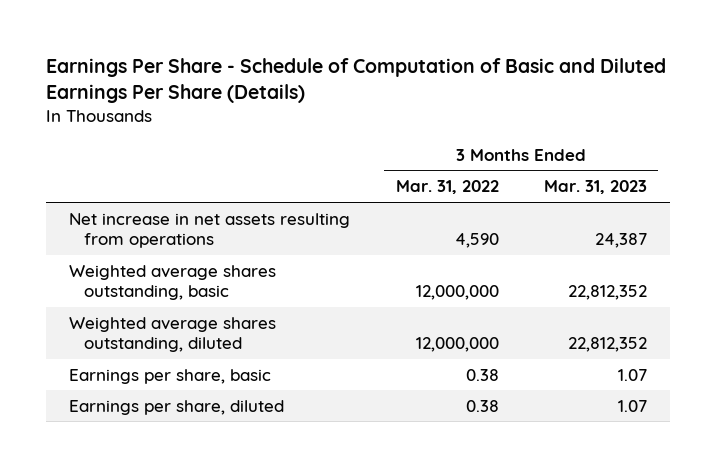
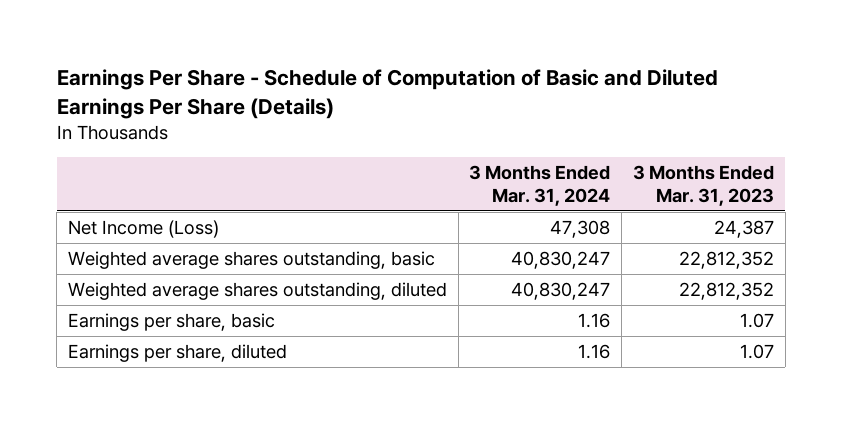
[395,180,499,195] Mar. 31, 2022 -> none
none -> [469,165,611,206] 3 Months Ended Mar. 31, 2024
[68,212,350,249] Net increase in net assets resulting from operations -> [67,220,219,239] Net Income (Loss)

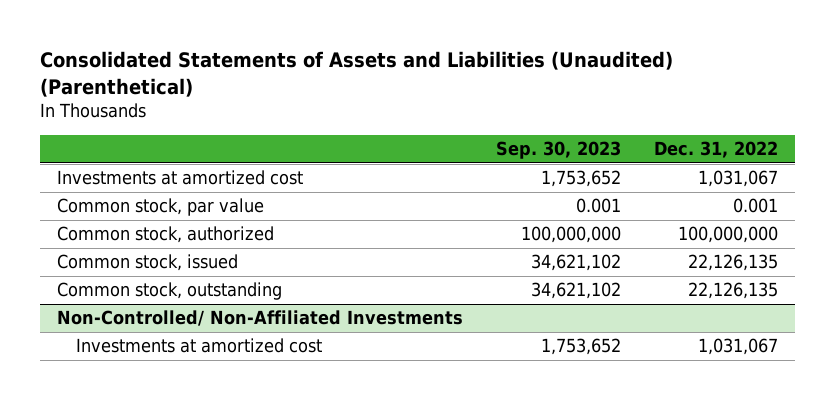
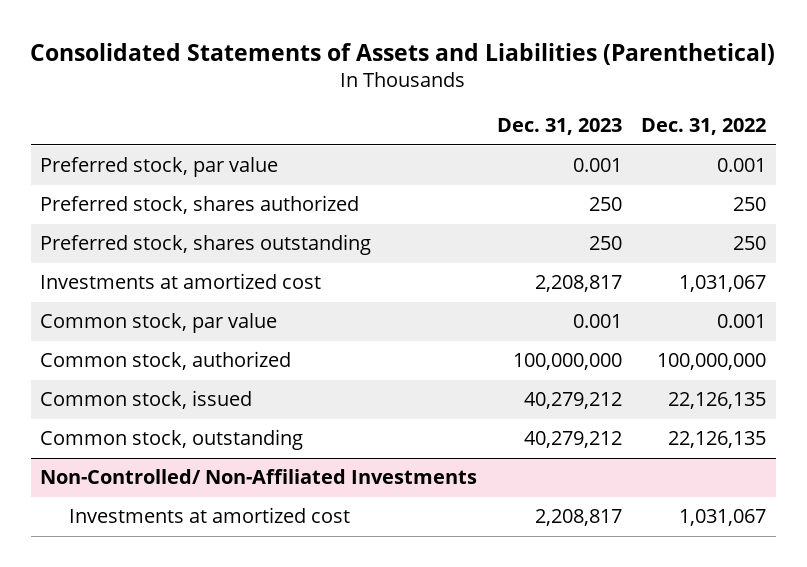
[40,51,674,98] Consolidated Statements of Assets and Liabilities (Unaudited) (Parenthetical) -> [30,42,776,65] Consolidated Statements of Assets and Liabilities (Parenthetical)
[496,141,622,160] Sep. 30, 2023 -> none
none -> [496,118,622,136] Dec. 31, 2023
none -> [40,157,279,178] Preferred stock, par value
none -> [40,195,360,215] Preferred stock, shares authorized
none -> [40,234,372,256] Preferred stock, shares outstanding

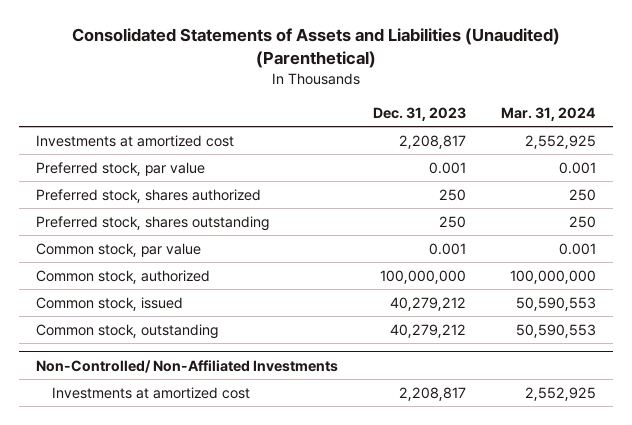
[30,42,776,65] Consolidated Statements of Assets and Liabilities (Parenthetical) -> [71,28,560,69] Consolidated Statements of Assets and Liabilities (Unaudited) (Parenthetical)
[641,118,767,136] Dec. 31, 2022 -> none
none -> [500,106,596,121] Mar. 31, 2024
[40,273,322,290] Investments at amortized cost -> [35,134,234,147] Investments at amortized cost

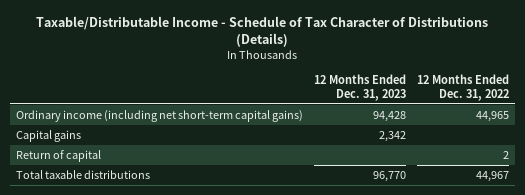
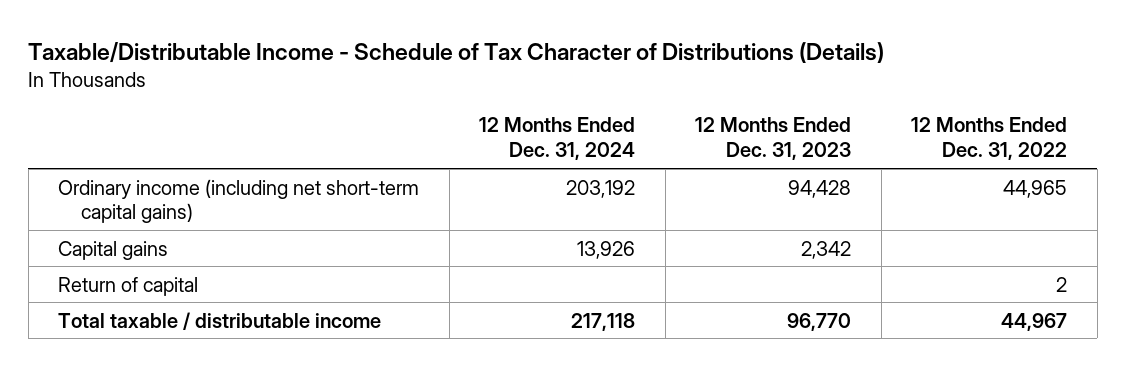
none -> [479,117,636,161] 12 Months Ended Dec. 31, 2024
[15,169,150,179] Total taxable distributions -> [58,311,382,330] Total taxable / distributable income

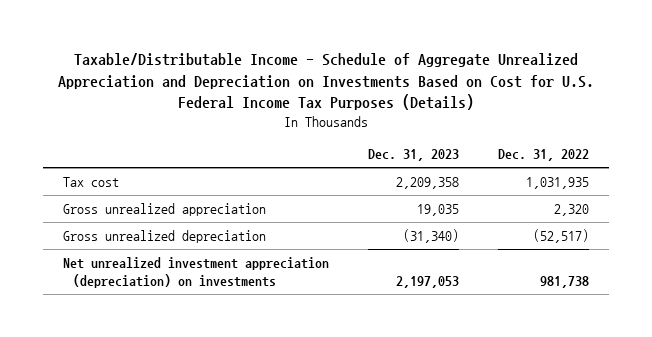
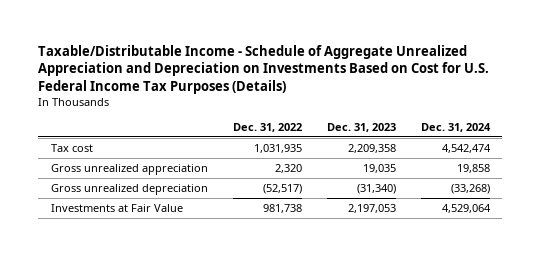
none -> [420,122,491,132] Dec. 31, 2024
[62,257,329,288] Net unrealized investment appreciation (depreciation) on investments -> [50,203,183,212] Investments at Fair Value

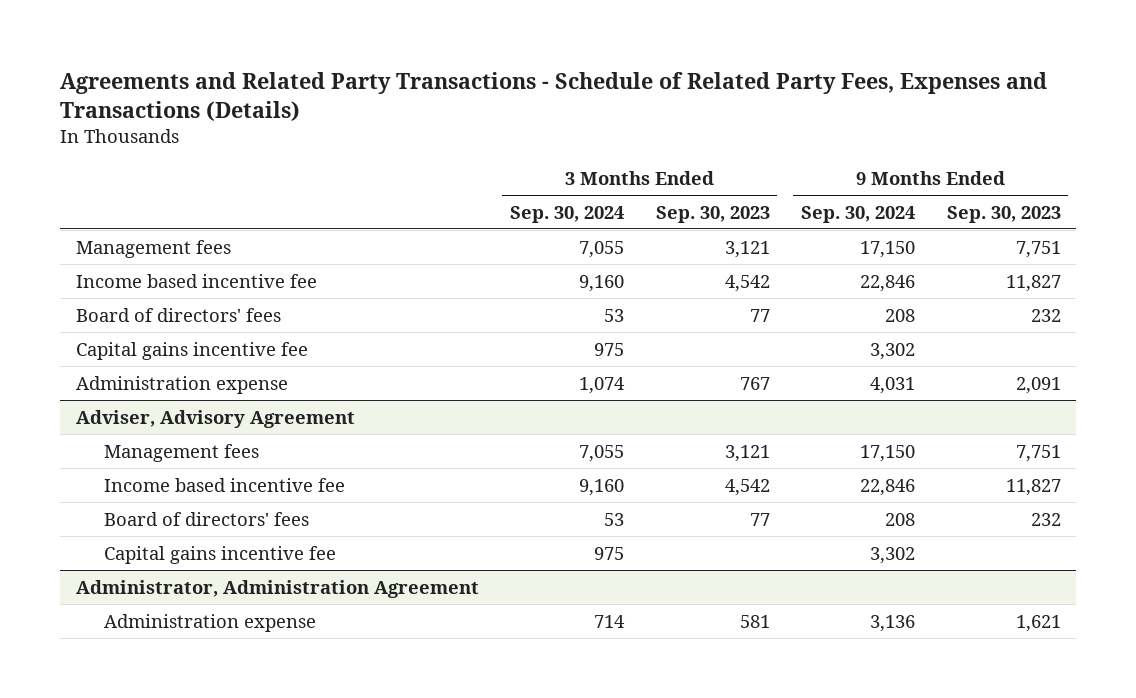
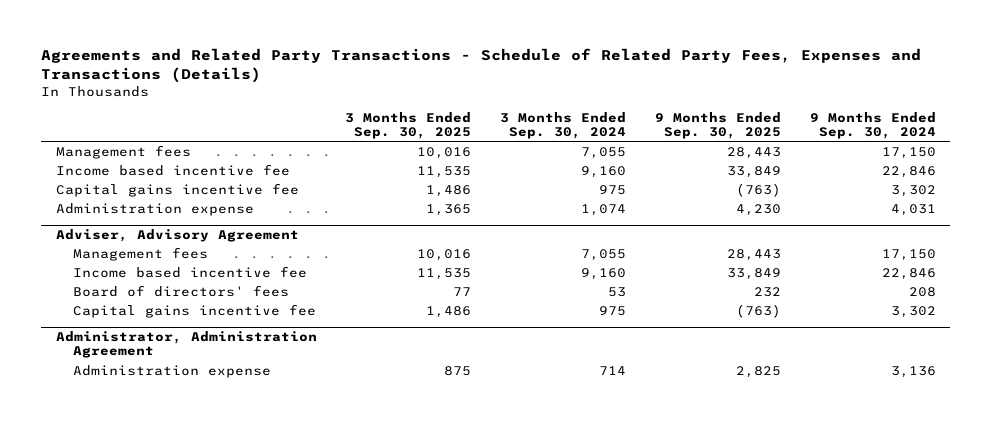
[655,205,770,223] Sep. 30, 2023 -> none
[946,205,1061,223] Sep. 30, 2023 -> none
none -> [345,111,472,140] 3 Months Ended Sep. 30, 2025
none -> [654,111,781,140] 9 Months Ended Sep. 30, 2025
[75,307,281,322] Board of directors' fees -> none

